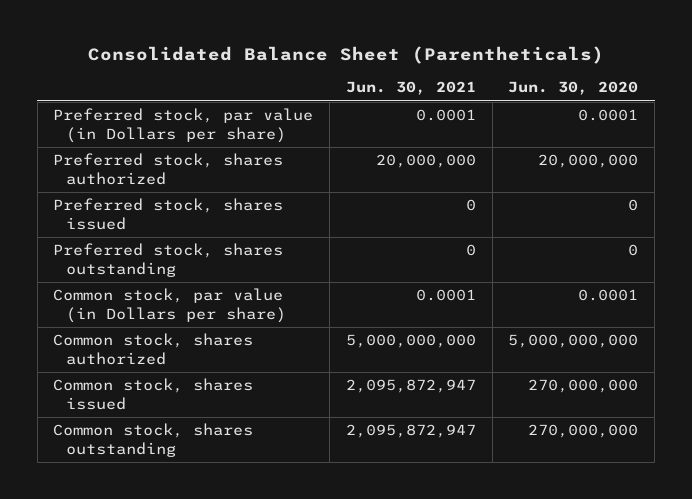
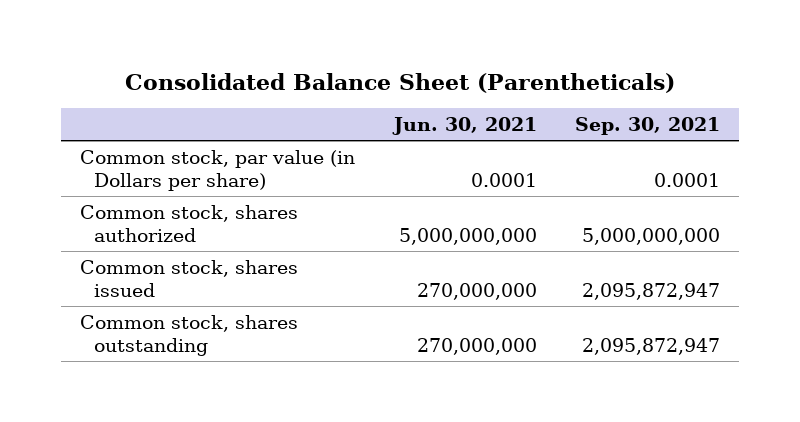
[508,81,639,96] Jun. 30, 2020 -> none
none -> [575,117,721,136] Sep. 30, 2021
[53,108,314,143] Preferred stock, par value (in Dollars per share) -> none
[53,153,284,185] Preferred stock, shares authorized -> none
[53,198,284,230] Preferred stock, shares issued -> none
[53,243,284,277] Preferred stock, shares outstanding -> none
[345,379,476,394] 2,095,872,947 -> [416,283,537,301] 270,000,000
[345,424,476,439] 2,095,872,947 -> [416,338,537,356] 270,000,000

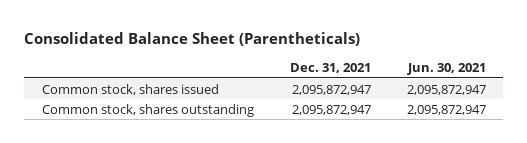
[575,117,721,136] Sep. 30, 2021 -> none
none -> [289,63,371,74] Dec. 31, 2021
[80,149,356,192] Common stock, par value (in Dollars per share) -> none
[80,204,299,243] Common stock, shares authorized -> none
[416,283,537,301] 270,000,000 -> [406,84,486,95] 2,095,872,947
[416,338,537,356] 270,000,000 -> [406,104,486,115] 2,095,872,947

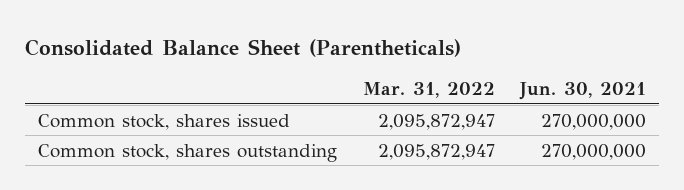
[289,63,371,74] Dec. 31, 2021 -> none
none -> [362,82,495,99] Mar. 31, 2022
[406,84,486,95] 2,095,872,947 -> [541,113,647,130] 270,000,000
[406,104,486,115] 2,095,872,947 -> [541,143,647,160] 270,000,000

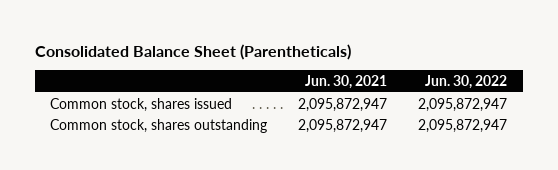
[362,82,495,99] Mar. 31, 2022 -> none
none -> [425,74,508,89] Jun. 30, 2022
[541,113,647,130] 270,000,000 -> [298,97,388,112] 2,095,872,947
[541,143,647,160] 270,000,000 -> [298,118,388,133] 2,095,872,947

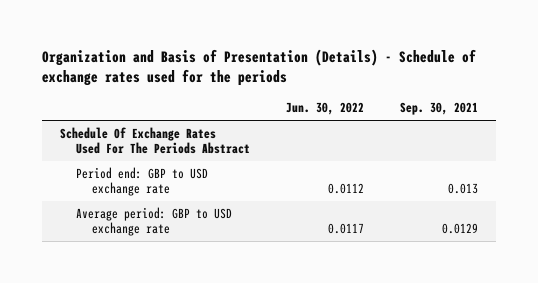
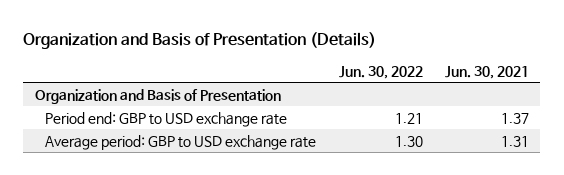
[41,48,476,87] Organization and Basis of Presentation (Details) - Schedule of exchange rates used for the periods -> [23,32,377,50] Organization and Basis of Presentation (Details)
[400,102,479,116] Sep. 30, 2021 -> none
none -> [445,65,530,79] Jun. 30, 2021
[59,127,250,155] Schedule Of Exchange Rates Used For The Periods Abstract -> none
none -> [34,88,281,104] Organization and Basis of Presentation
[327,183,364,195] 0.0112 -> [394,112,423,124] 1.21
[327,223,364,235] 0.0117 -> [394,135,423,147] 1.30

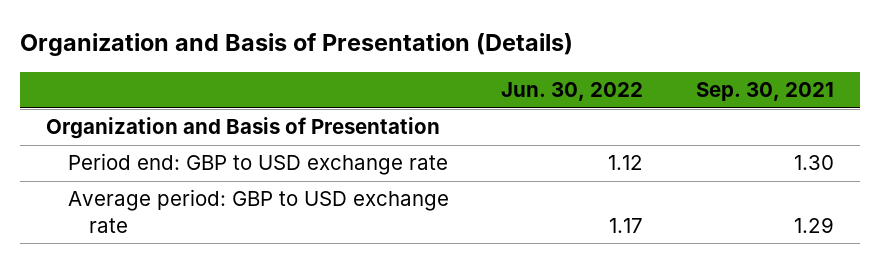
[445,65,530,79] Jun. 30, 2021 -> none
none -> [695,82,834,102] Sep. 30, 2021
[394,112,423,124] 1.21 -> [608,155,644,171] 1.12
[394,135,423,147] 1.30 -> [609,217,644,233] 1.17

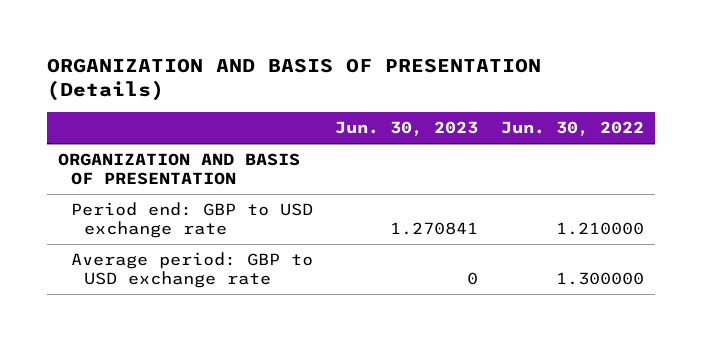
[19,33,573,57] Organization and Basis of Presentation (Details) -> [46,57,541,102] ORGANIZATION AND BASIS OF PRESENTATION (Details)
[695,82,834,102] Sep. 30, 2021 -> none
none -> [335,121,479,137] Jun. 30, 2023
[45,117,440,140] Organization and Basis of Presentation -> [57,153,300,186] ORGANIZATION AND BASIS OF PRESENTATION
[608,155,644,171] 1.12 -> [555,222,644,236] 1.210000
[609,217,644,233] 1.17 -> [555,272,644,286] 1.300000

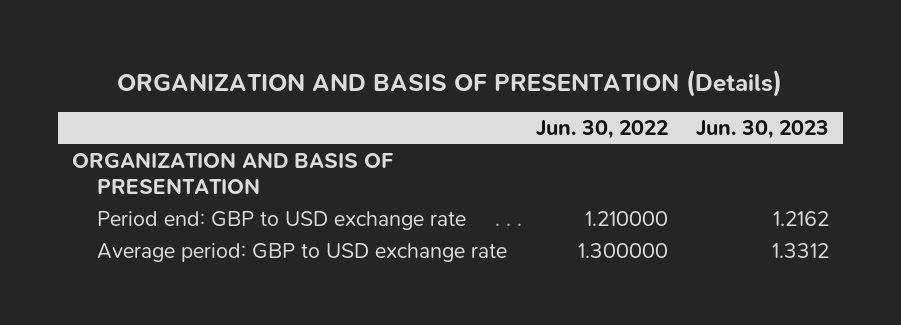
[390,222,479,236] 1.270841 -> [772,211,829,227] 1.2162
[467,272,479,286] 0 -> [771,243,829,259] 1.3312

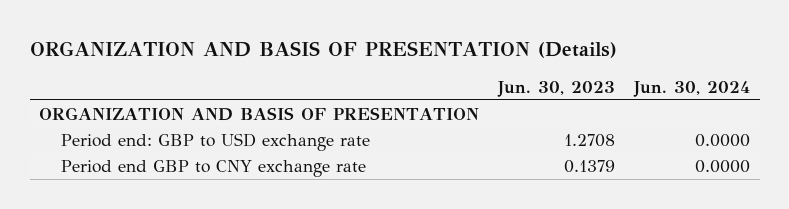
[535,120,668,140] Jun. 30, 2022 -> none
none -> [633,80,751,97] Jun. 30, 2024
[772,211,829,227] 1.2162 -> [564,134,616,148] 1.2708
[97,243,508,263] Average period: GBP to USD exchange rate -> [61,160,367,178] Period end GBP to CNY exchange rate
[771,243,829,259] 1.3312 -> [564,160,616,174] 0.1379

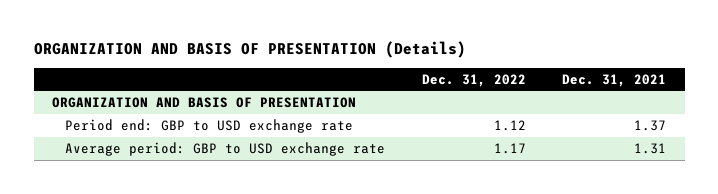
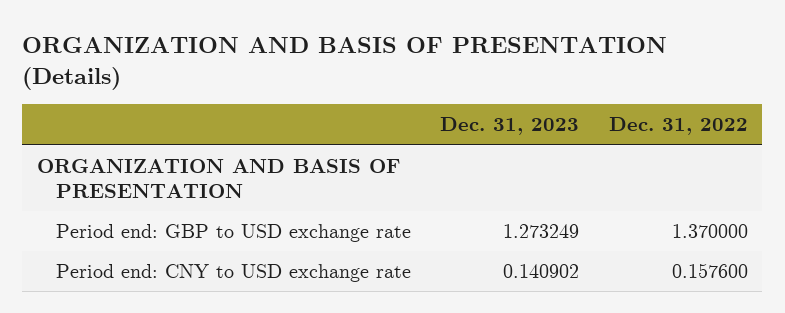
[562,73,667,87] Dec. 31, 2021 -> none
none -> [440,117,580,136] Dec. 31, 2023
[493,119,526,131] 1.12 -> [671,224,748,239] 1.370000
[64,141,385,156] Average period: GBP to USD exchange rate -> [56,264,412,283] Period end: CNY to USD exchange rate
[493,142,526,154] 1.17 -> [671,263,748,279] 0.157600

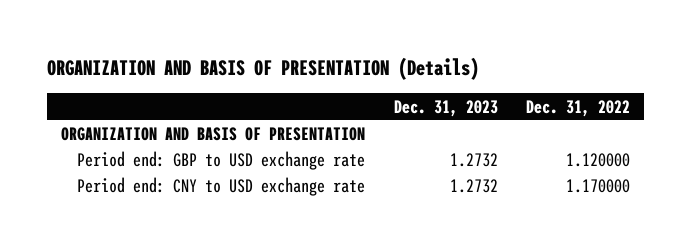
[503,224,580,239] 1.273249 -> [449,153,498,168] 1.2732
[671,224,748,239] 1.370000 -> [566,153,631,168] 1.120000
[503,264,580,279] 0.140902 -> [449,179,498,194] 1.2732
[671,263,748,279] 0.157600 -> [566,179,631,194] 1.170000

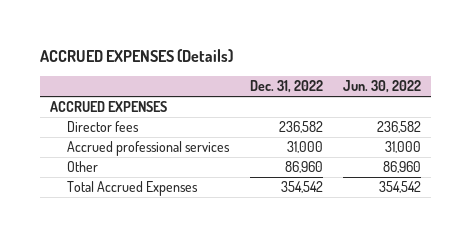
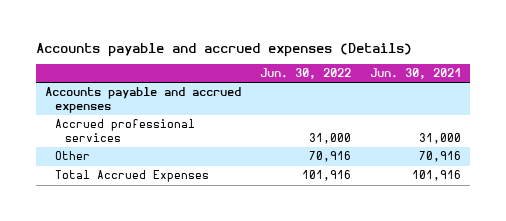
[40,48,234,62] ACCRUED EXPENSES (Details) -> [35,42,412,57] Accounts payable and accrued expenses (Details)
[249,80,323,94] Dec. 31, 2022 -> none
none -> [369,68,461,80] Jun. 30, 2021
[67,121,140,133] Director fees -> none
[50,101,168,113] ACCRUED EXPENSES -> [45,87,242,114] Accounts payable and accrued expenses
[383,161,422,174] 86,960 -> [309,151,352,163] 70,916
[379,181,422,194] 354,542 -> [302,170,352,182] 101,916

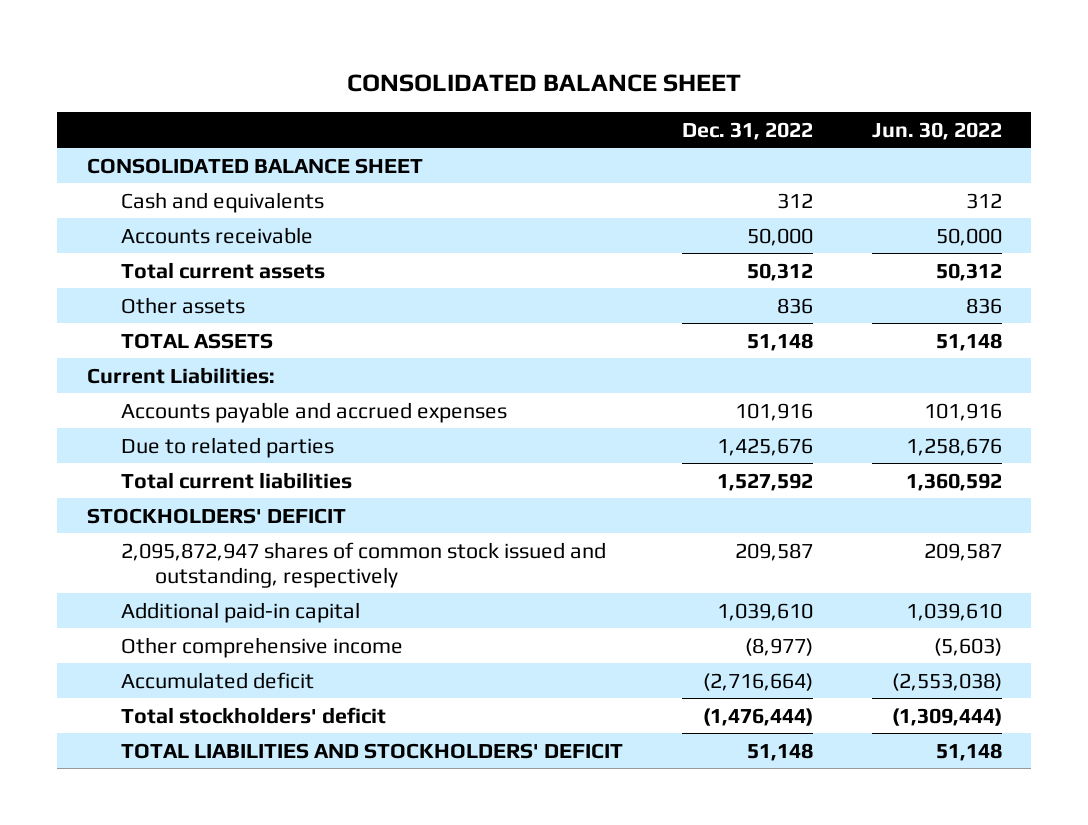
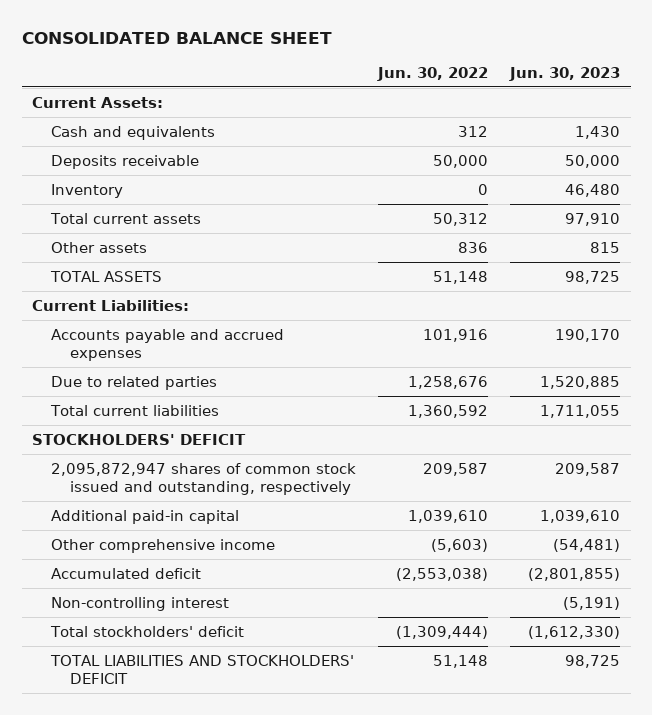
[681,121,813,140] Dec. 31, 2022 -> none
none -> [508,66,620,81] Jun. 30, 2023
[86,157,423,174] CONSOLIDATED BALANCE SHEET -> none
none -> [32,96,164,108] Current Assets:
[120,226,313,244] Accounts receivable -> [51,154,200,169] Deposits receivable
none -> [51,183,124,198] Inventory
none -> [51,596,230,611] Non-controlling interest

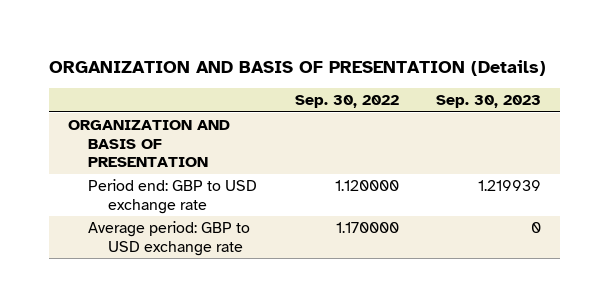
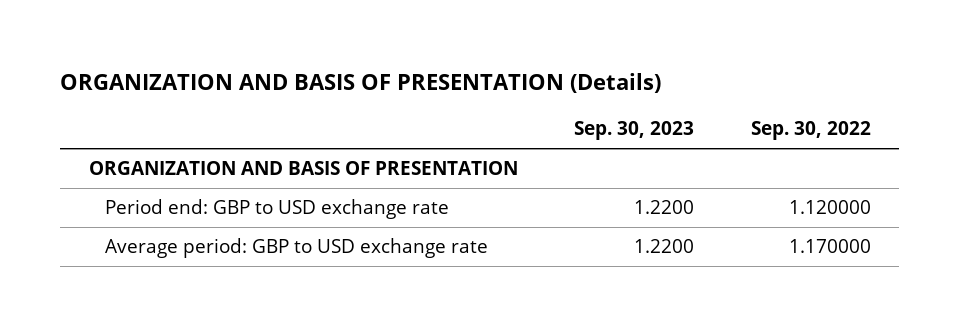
[478,179,542,191] 1.219939 -> [634,200,695,215] 1.2200
[531,221,542,233] 0 -> [634,239,695,254] 1.2200

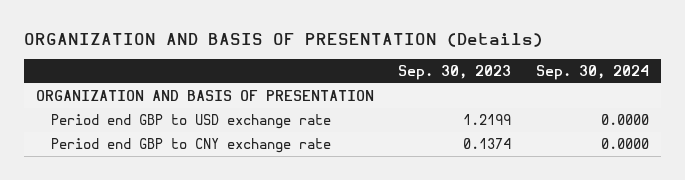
[750,121,871,141] Sep. 30, 2022 -> none
none -> [535,64,649,80] Sep. 30, 2024
[105,199,450,220] Period end: GBP to USD exchange rate -> [51,114,332,130] Period end GBP to USD exchange rate
[634,200,695,215] 1.2200 -> [463,114,512,126] 1.2199
[105,238,489,259] Average period: GBP to USD exchange rate -> [51,138,332,154] Period end GBP to CNY exchange rate
[634,239,695,254] 1.2200 -> [463,138,512,150] 0.1374

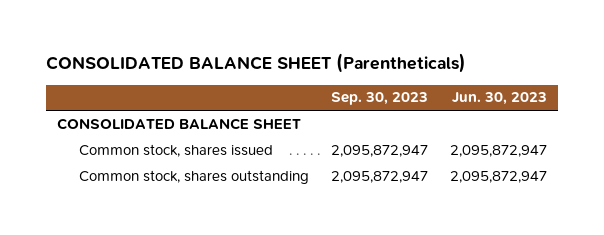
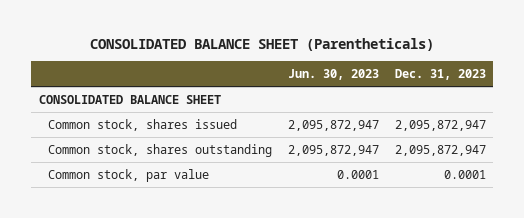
[331,92,429,106] Sep. 30, 2023 -> none
none -> [394,69,486,81] Dec. 31, 2023
none -> [48,168,210,182] Common stock, par value

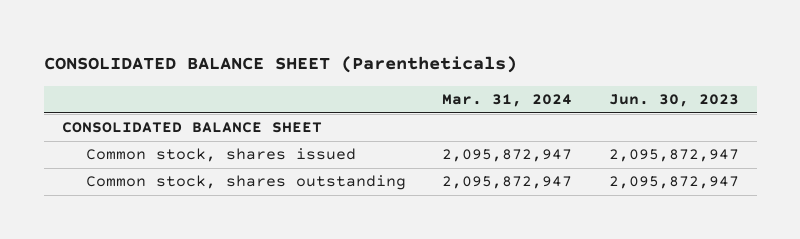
[394,69,486,81] Dec. 31, 2023 -> none
none -> [442,94,573,108] Mar. 31, 2024
[48,168,210,182] Common stock, par value -> none

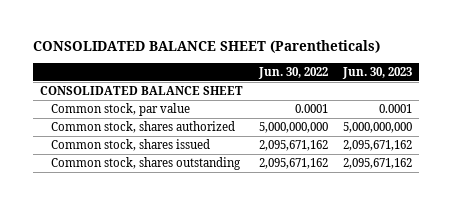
[442,94,573,108] Mar. 31, 2024 -> none
none -> [257,66,328,79] Jun. 30, 2022
none -> [51,103,191,117] Common stock, par value
none -> [51,121,236,134] Common stock, shares authorized
[608,149,739,163] 2,095,872,947 -> [342,140,412,152] 2,095,671,162
[608,176,739,190] 2,095,872,947 -> [342,158,412,170] 2,095,671,162

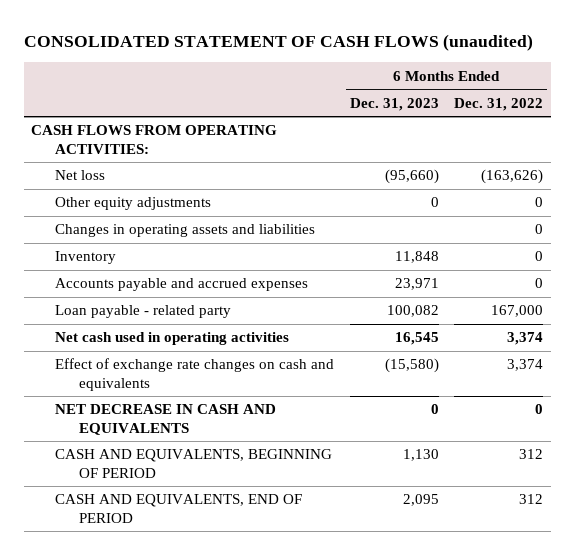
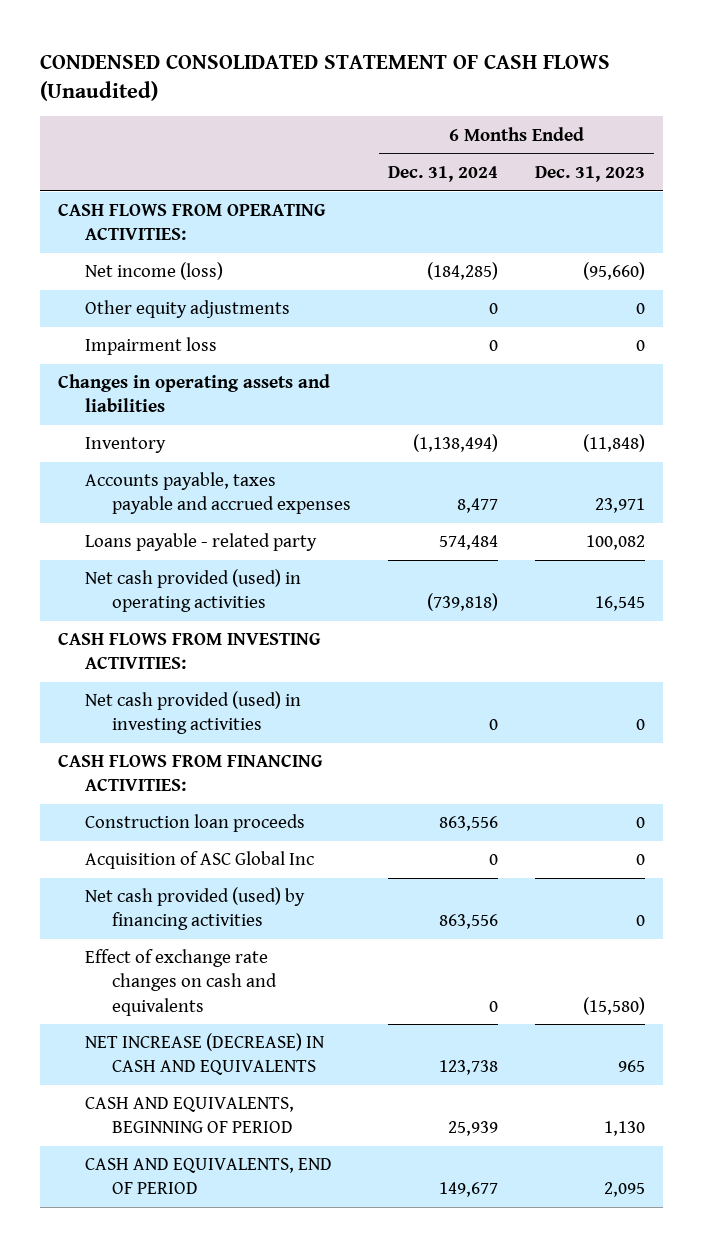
[23,34,533,52] CONSOLIDATED STATEMENT OF CASH FLOWS (unaudited) -> [39,53,610,101] CONDENSED CONSOLIDATED STATEMENT OF CASH FLOWS (Unaudited)
[454,97,544,111] Dec. 31, 2022 -> none
none -> [388,165,499,182] Dec. 31, 2024
[55,170,106,181] Net loss -> [85,262,224,281] Net income (loss)
none -> [85,337,218,356] Impairment loss
[394,251,439,264] 11,848 -> [582,434,645,453] (11,848)
[55,278,309,292] Accounts payable and accrued expenses -> [85,472,352,515] Accounts payable, taxes payable and accrued expenses
[55,305,232,319] Loan payable - related party -> [85,533,318,552] Loans payable - related party
[55,332,290,346] Net cash used in operating activities -> [85,569,302,613] Net cash provided (used) in operating activities
none -> [58,632,322,670] CASH FLOWS FROM INVESTING ACTIVITIES:
none -> [85,691,302,735] Net cash provided (used) in investing activities
none -> [58,754,324,792] CASH FLOWS FROM FINANCING ACTIVITIES:
none -> [85,814,306,833] Construction loan proceeds
none -> [85,851,315,870] Acquisition of ASC Global Inc
none -> [85,887,306,931] Net cash provided (used) by financing activities
[55,404,277,435] NET DECREASE IN CASH AND EQUIVALENTS -> [85,1033,325,1076] NET INCREASE (DECREASE) IN CASH AND EQUIVALENTS
[430,404,439,415] 0 -> [617,1060,645,1073] 965

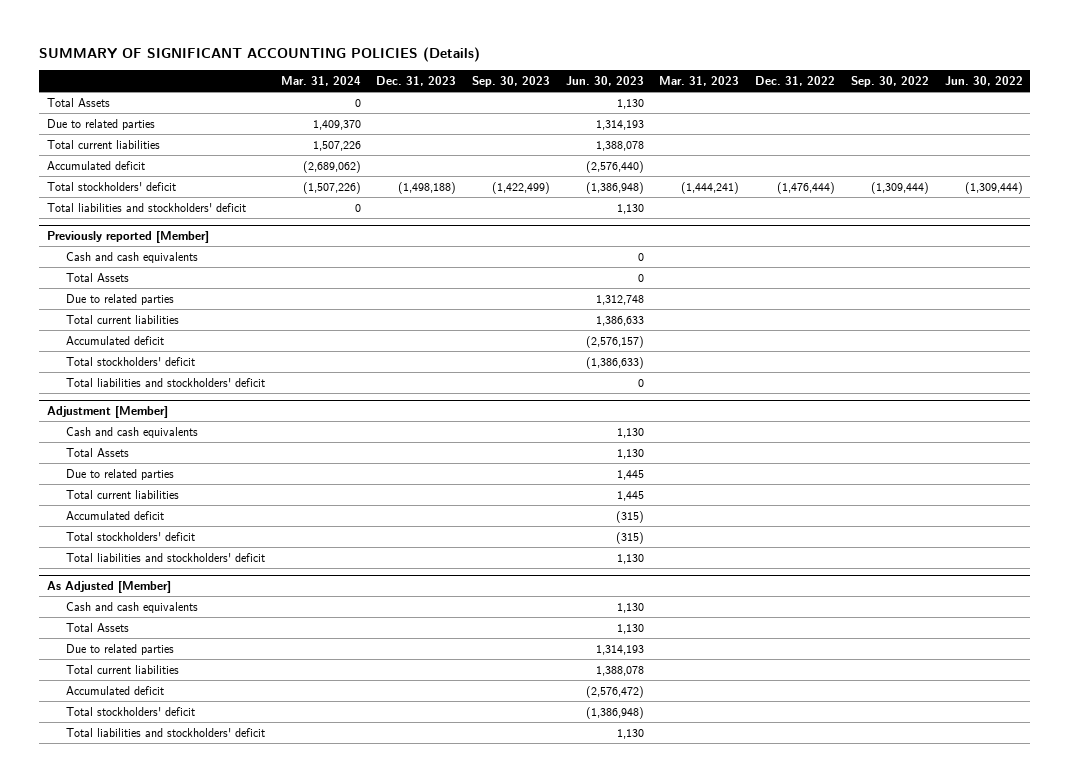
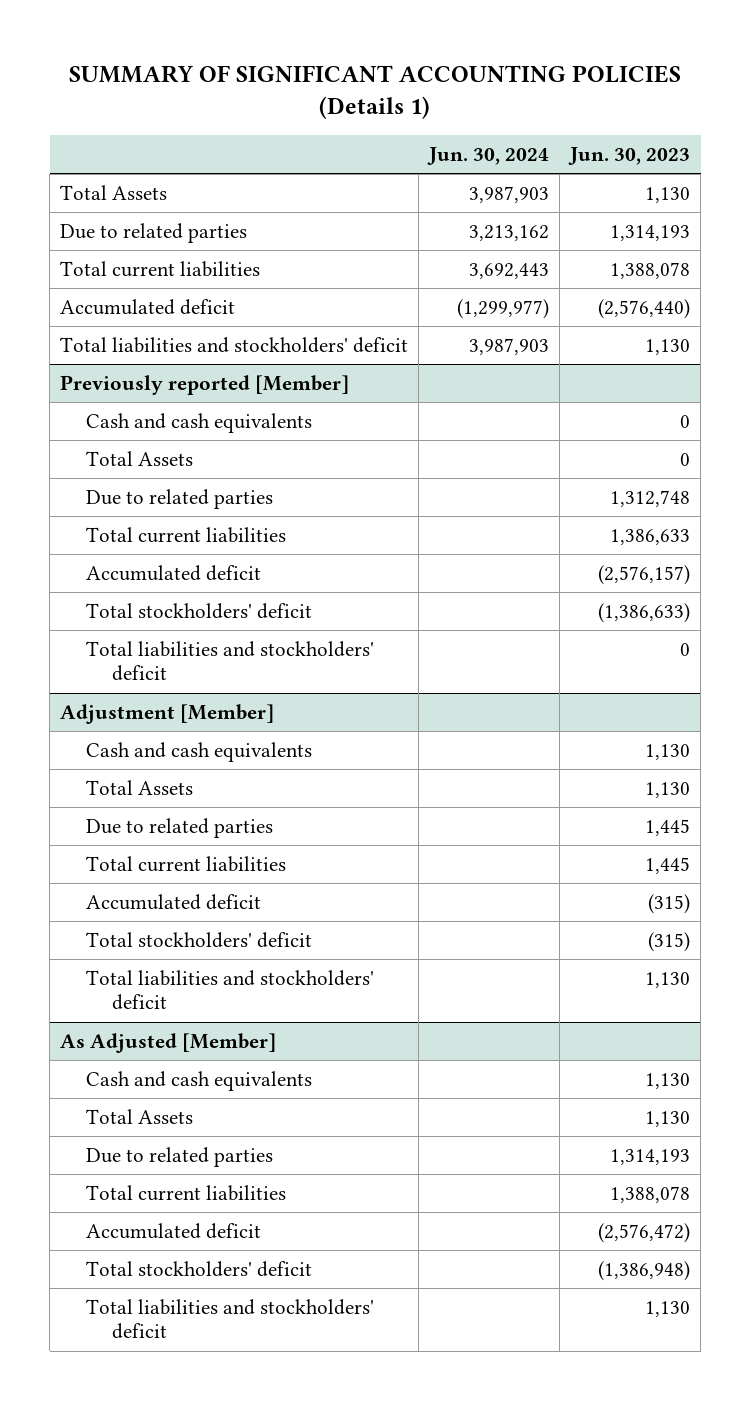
[39,47,481,63] SUMMARY OF SIGNIFICANT ACCOUNTING POLICIES (Details) -> [69,65,682,120] SUMMARY OF SIGNIFICANT ACCOUNTING POLICIES (Details 1)
[280,75,361,86] Mar. 31, 2024 -> none
[376,75,457,86] Dec. 31, 2023 -> none
[472,75,551,87] Sep. 30, 2023 -> none
[659,75,740,86] Mar. 31, 2023 -> none
[755,75,836,86] Dec. 31, 2022 -> none
[850,75,929,87] Sep. 30, 2022 -> none
[944,75,1023,86] Jun. 30, 2022 -> none
none -> [427,146,550,165] Jun. 30, 2024
[46,181,176,191] Total stockholders' deficit -> none

